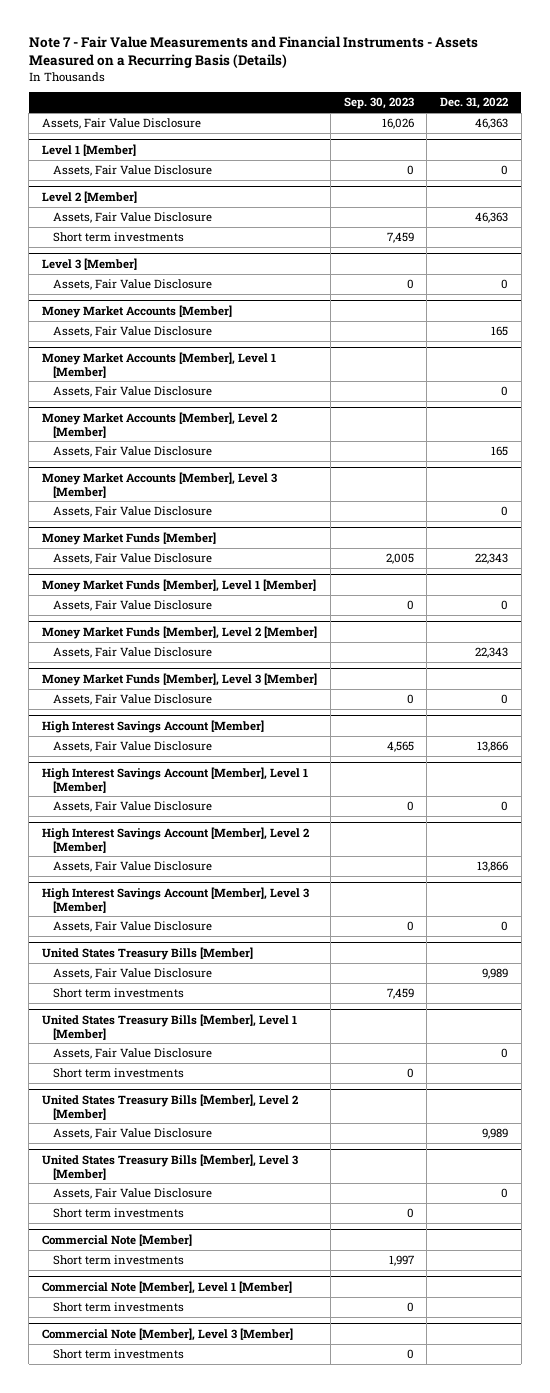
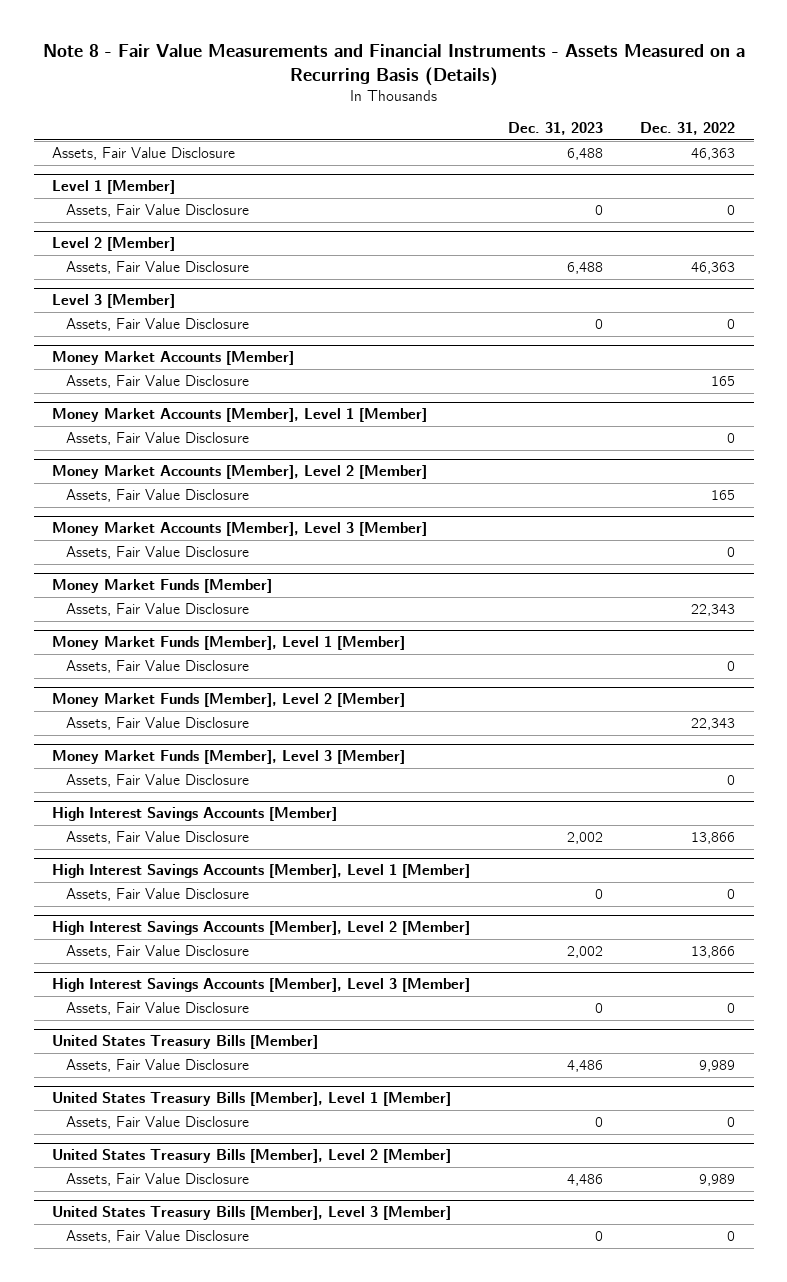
[28,35,478,69] Note 7 - Fair Value Measurements and Financial Instruments - Assets Measured on a Recurring Basis (Details) -> [42,44,745,86] Note 8 - Fair Value Measurements and Financial Instruments - Assets Measured on a Recurring Basis (Details)
[343,97,414,110] Sep. 30, 2023 -> none
none -> [507,122,603,136] Dec. 31, 2023
[52,232,184,243] Short term investments -> none
[42,719,265,733] High Interest Savings Account [Member] -> [52,807,338,822] High Interest Savings Accounts [Member]
[42,766,309,793] High Interest Savings Account [Member], Level 1 [Member] -> [52,864,471,879] High Interest Savings Accounts [Member], Level 1 [Member]
[42,826,310,853] High Interest Savings Account [Member], Level 2 [Member] -> [52,921,471,936] High Interest Savings Accounts [Member], Level 2 [Member]
[42,886,310,913] High Interest Savings Account [Member], Level 3 [Member] -> [52,978,471,993] High Interest Savings Accounts [Member], Level 3 [Member]
[52,988,184,999] Short term investments -> none
[52,1068,184,1079] Short term investments -> none
[52,1208,184,1219] Short term investments -> none
[42,1233,193,1246] Commercial Note [Member] -> none
[52,1255,184,1266] Short term investments -> none
[42,1280,293,1294] Commercial Note [Member], Level 1 [Member] -> none
[52,1302,184,1313] Short term investments -> none
[42,1327,294,1341] Commercial Note [Member], Level 3 [Member] -> none
[52,1349,184,1360] Short term investments -> none

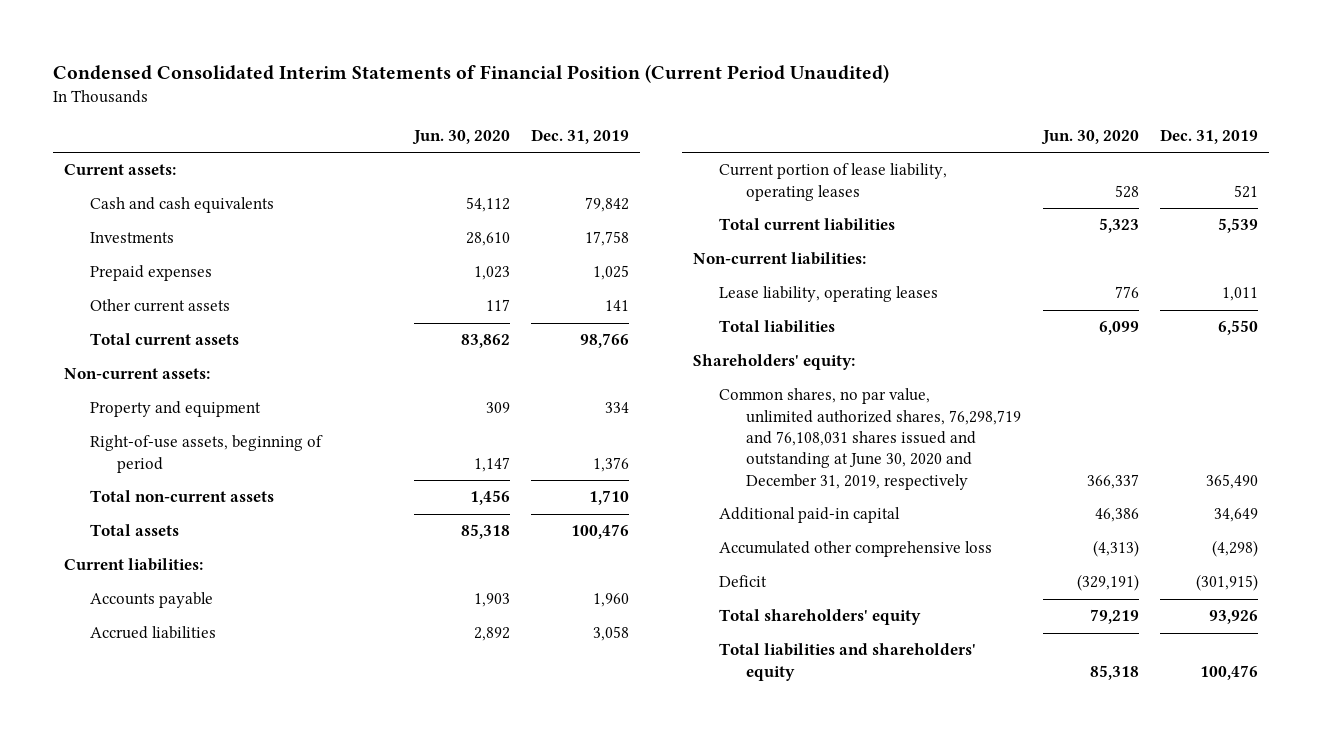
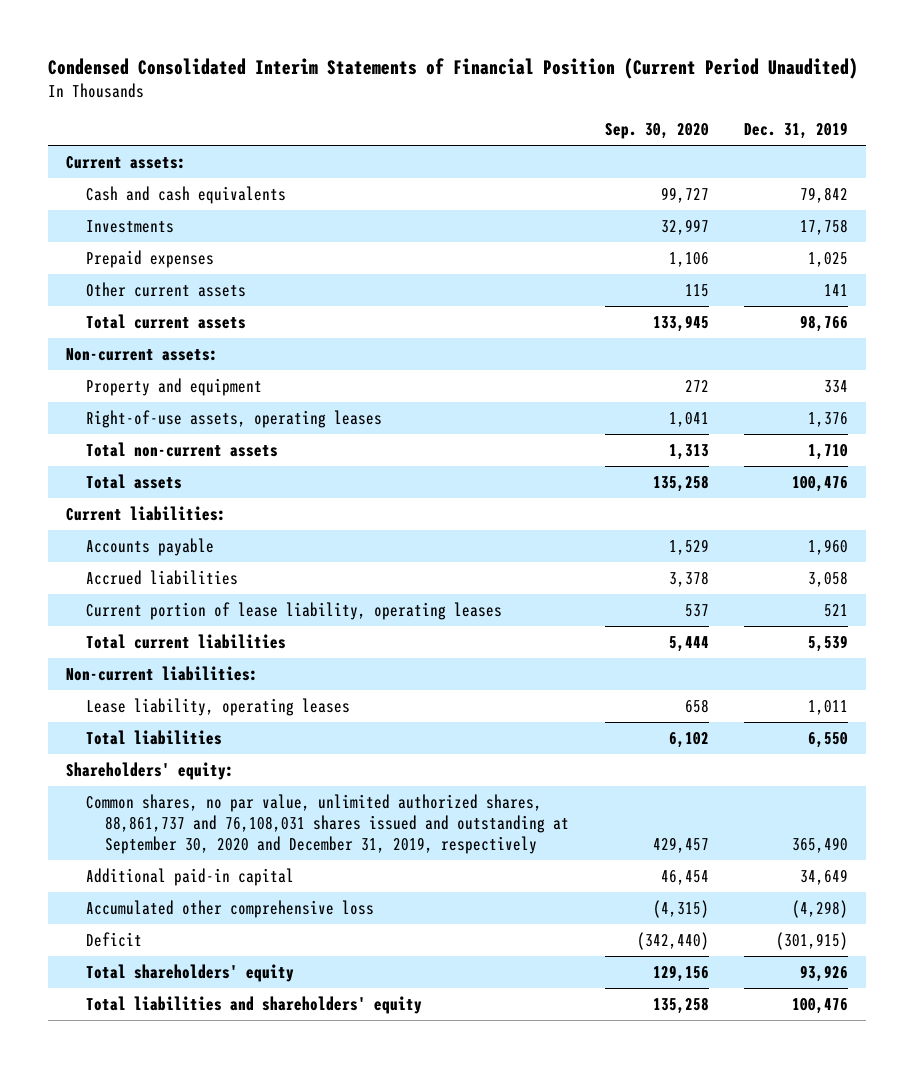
[411,129,510,145] Jun. 30, 2020 -> none
none -> [604,123,709,140] Sep. 30, 2020
[90,435,324,473] Right-of-use assets, beginning of period -> [85,409,382,428] Right-of-use assets, operating leases
[719,388,1022,490] Common shares, no par value, unlimited authorized shares, 76,298,719 and 76,108,031 shares issued and outstanding at June 30, 2020 and December 31, 2019, respectively -> [85,793,570,855] Common shares, no par value, unlimited authorized shares, 88,861,737 and 76,108,031 shares issued and outstanding at September 30, 2020 and December 31, 2019, respectively

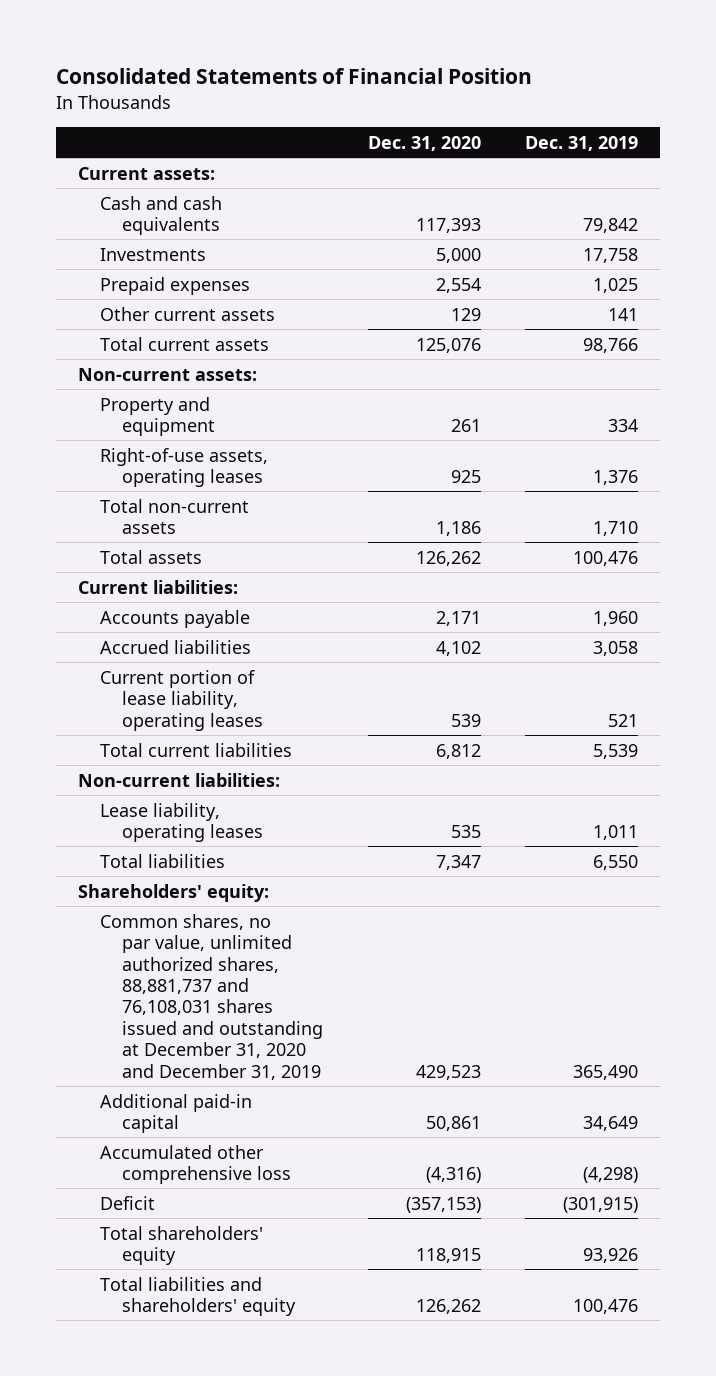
[47,58,858,80] Condensed Consolidated Interim Statements of Financial Position (Current Period Unaudited) -> [56,68,533,85] Consolidated Statements of Financial Position
[604,123,709,140] Sep. 30, 2020 -> none
none -> [367,135,481,151] Dec. 31, 2020
[85,793,570,855] Common shares, no par value, unlimited authorized shares, 88,861,737 and 76,108,031 shares issued and outstanding at September 30, 2020 and December 31, 2019, respectively -> [100,913,324,1080] Common shares, no par value, unlimited authorized shares, 88,881,737 and 76,108,031 shares issued and outstanding at December 31, 2020 and December 31, 2019

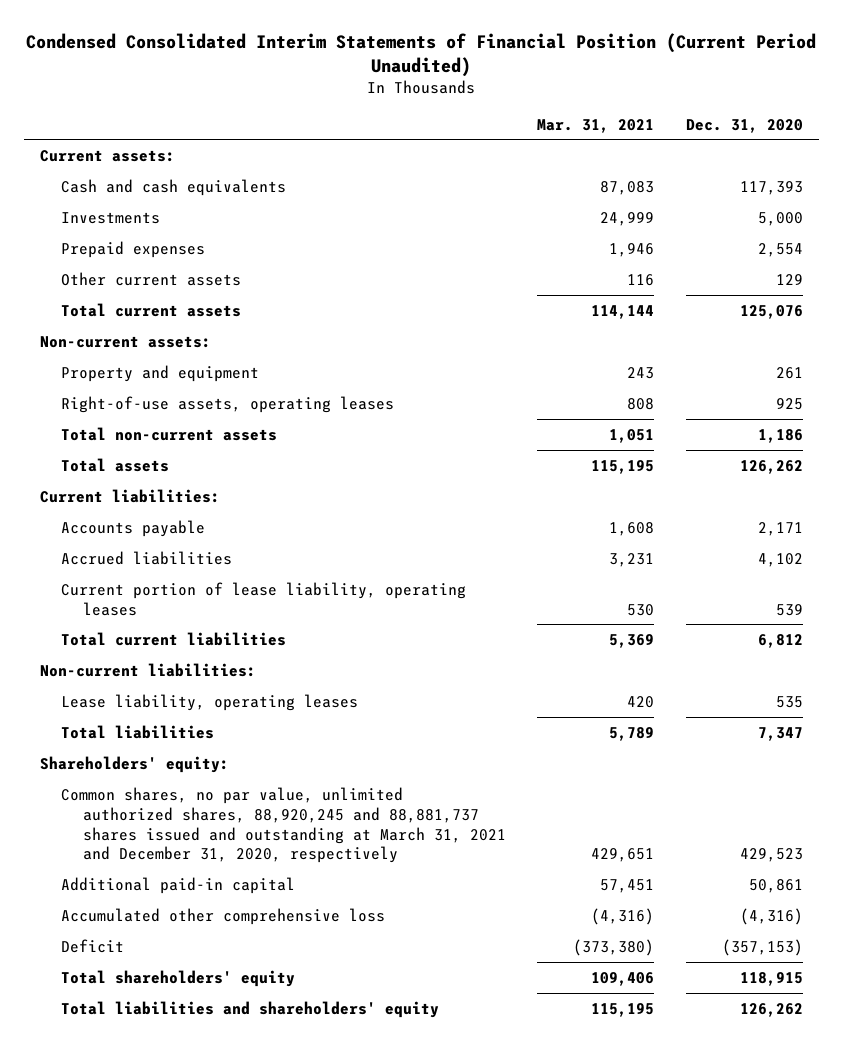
[56,68,533,85] Consolidated Statements of Financial Position -> [26,33,817,78] Condensed Consolidated Interim Statements of Financial Position (Current Period Unaudited)
[524,135,638,151] Dec. 31, 2019 -> none
none -> [537,118,655,133] Mar. 31, 2021
[100,913,324,1080] Common shares, no par value, unlimited authorized shares, 88,881,737 and 76,108,031 shares issued and outstanding at December 31, 2020 and December 31, 2019 -> [61,786,506,864] Common shares, no par value, unlimited authorized shares, 88,920,245 and 88,881,737 shares issued and outstanding at March 31, 2021 and December 31, 2020, respectively

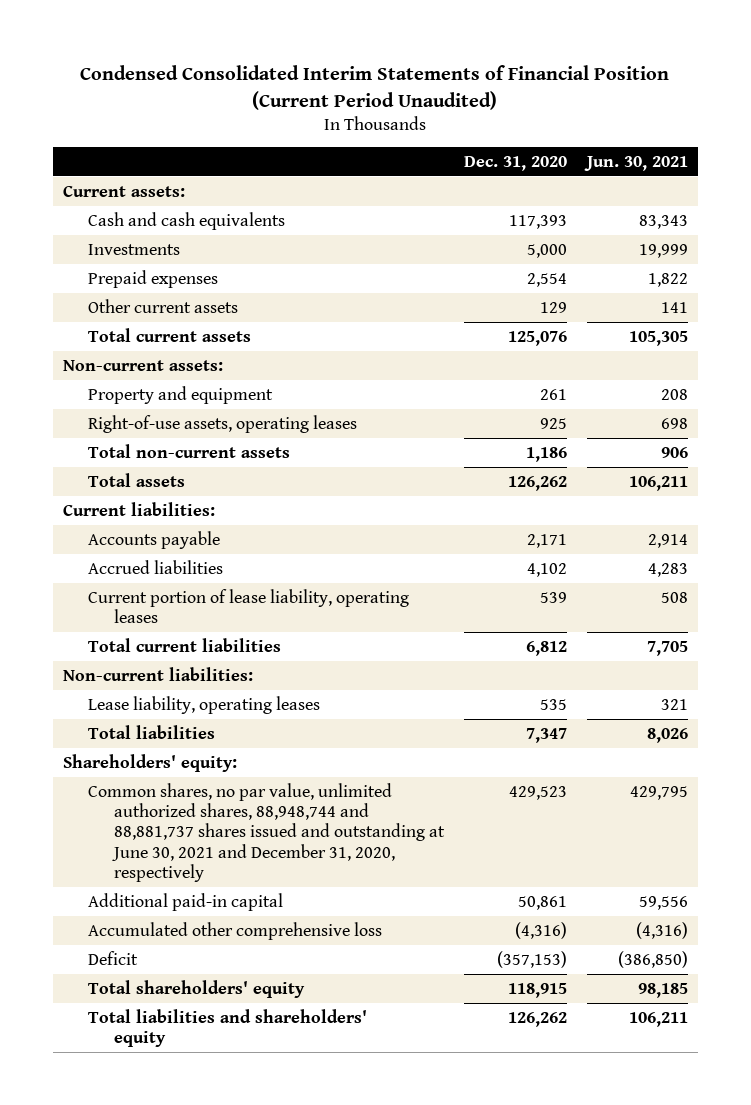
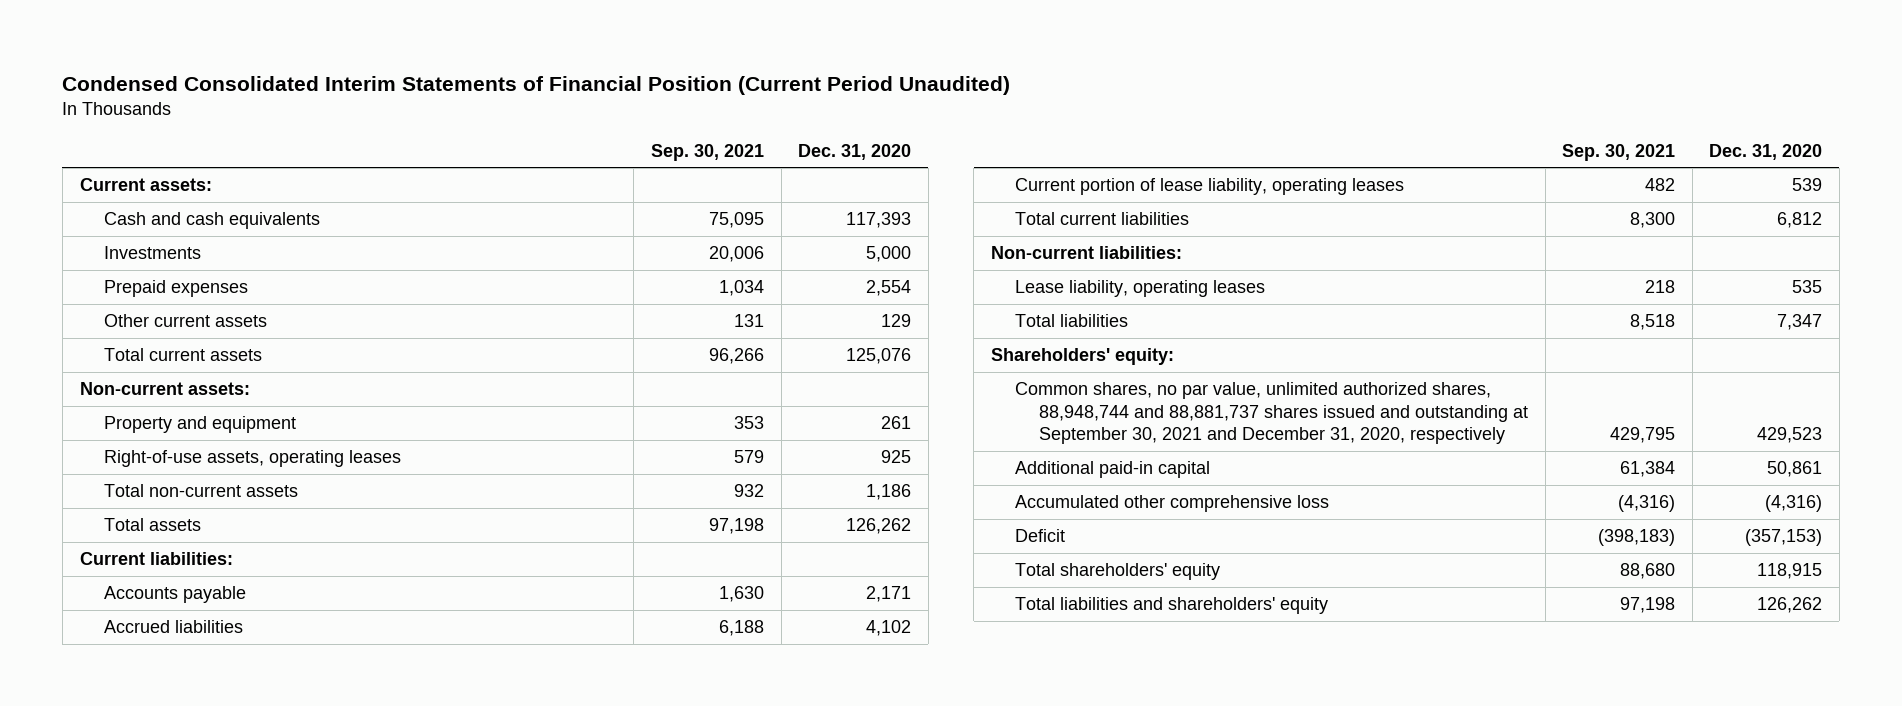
[583,155,688,171] Jun. 30, 2021 -> none
none -> [651,143,765,161] Sep. 30, 2021
[88,782,446,883] Common shares, no par value, unlimited authorized shares, 88,948,744 and 88,881,737 shares issued and outstanding at June 30, 2021 and December 31, 2020, respectively -> [1014,382,1529,445] Common shares, no par value, unlimited authorized shares, 88,948,744 and 88,881,737 shares issued and outstanding at September 30, 2021 and December 31, 2020, respectively

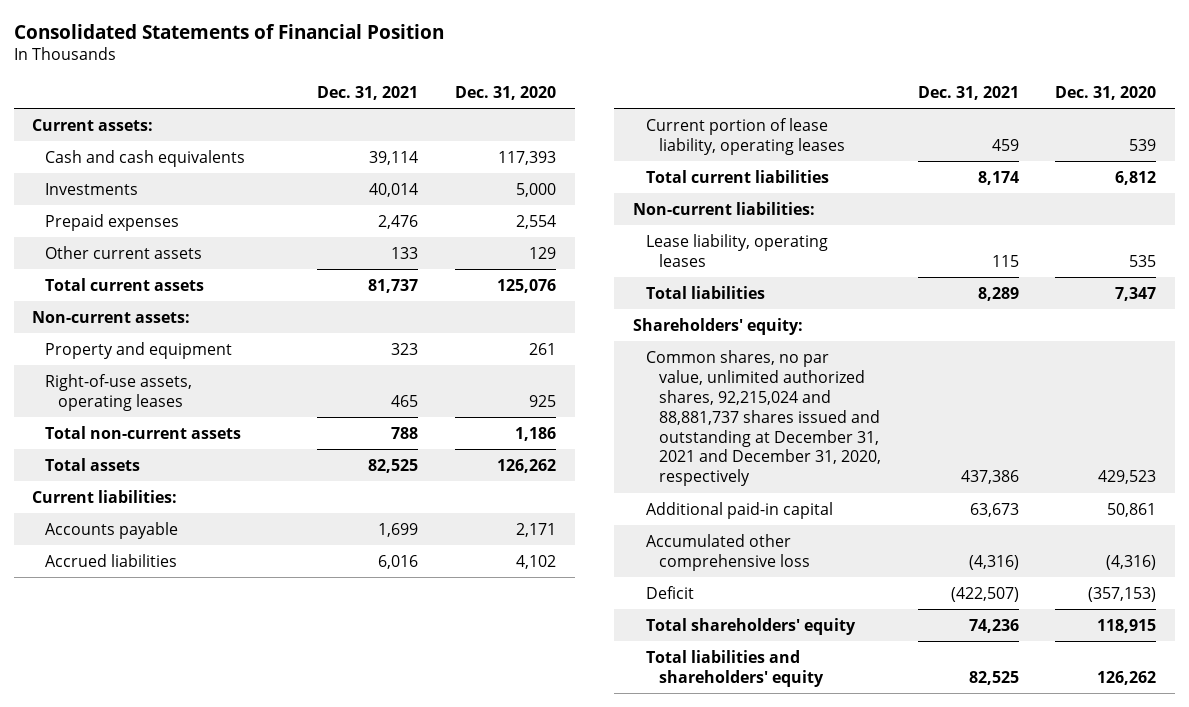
[62,75,1011,95] Condensed Consolidated Interim Statements of Financial Position (Current Period Unaudited) -> [13,23,444,39] Consolidated Statements of Financial Position
[651,143,765,161] Sep. 30, 2021 -> none
none -> [317,85,419,100] Dec. 31, 2021
[1014,382,1529,445] Common shares, no par value, unlimited authorized shares, 88,948,744 and 88,881,737 shares issued and outstanding at September 30, 2021 and December 31, 2020, respectively -> [645,349,881,487] Common shares, no par value, unlimited authorized shares, 92,215,024 and 88,881,737 shares issued and outstanding at December 31, 2021 and December 31, 2020, respectively

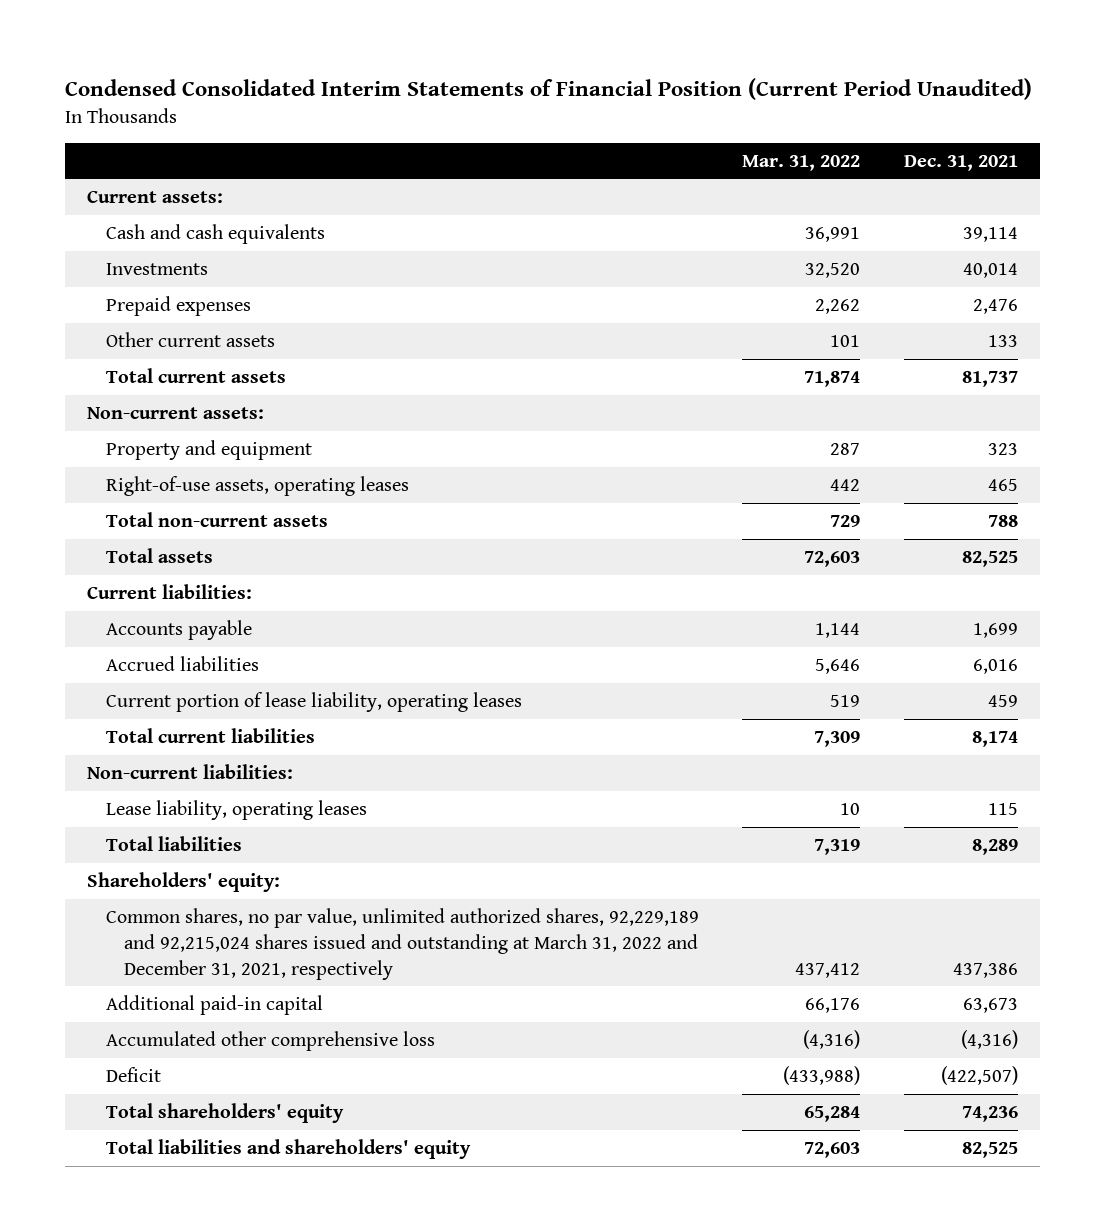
[13,23,444,39] Consolidated Statements of Financial Position -> [64,77,1032,100] Condensed Consolidated Interim Statements of Financial Position (Current Period Unaudited)
[455,85,557,100] Dec. 31, 2020 -> none
none -> [742,154,861,171] Mar. 31, 2022
[645,349,881,487] Common shares, no par value, unlimited authorized shares, 92,215,024 and 88,881,737 shares issued and outstanding at December 31, 2021 and December 31, 2020, respectively -> [105,907,699,980] Common shares, no par value, unlimited authorized shares, 92,229,189 and 92,215,024 shares issued and outstanding at March 31, 2022 and December 31, 2021, respectively

